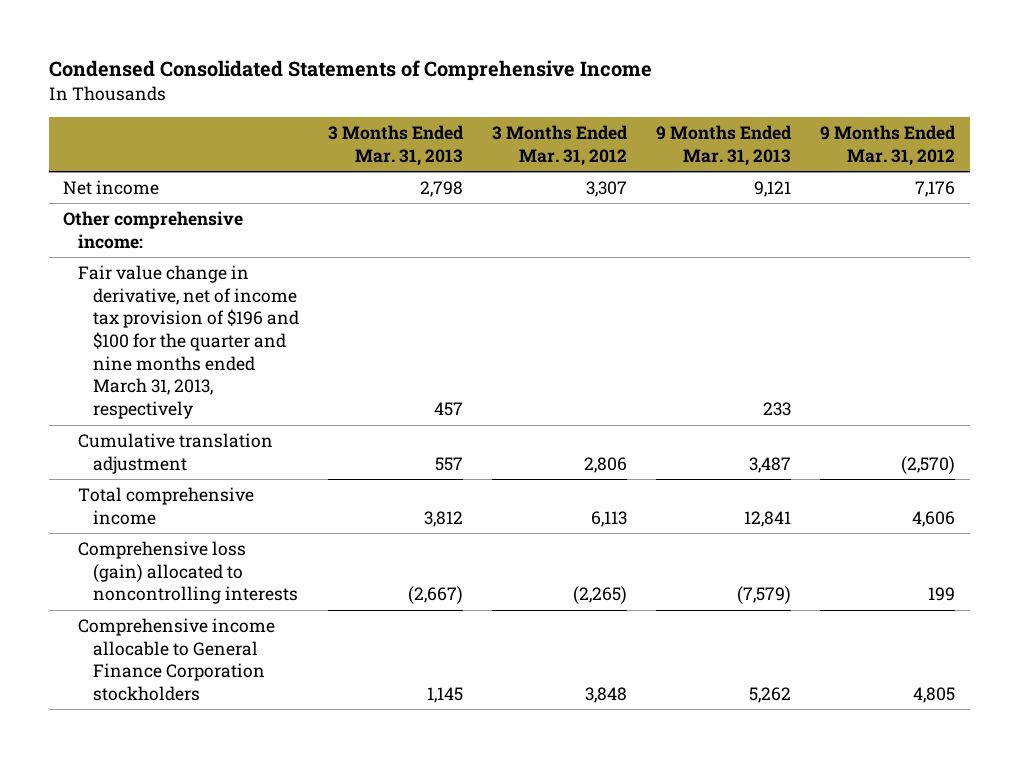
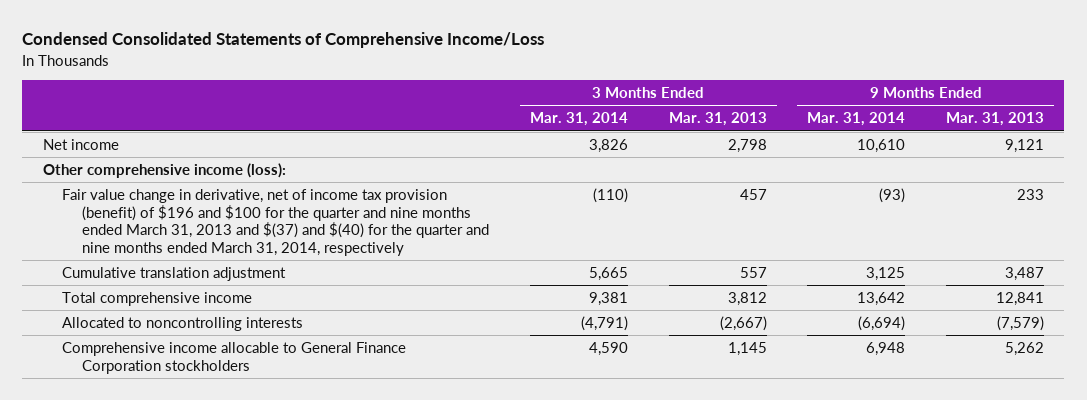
[48,60,652,82] Condensed Consolidated Statements of Comprehensive Income -> [22,32,545,49] Condensed Consolidated Statements of Comprehensive Income/Loss
[492,125,629,166] 3 Months Ended Mar. 31, 2012 -> none
[820,125,957,166] 9 Months Ended Mar. 31, 2012 -> none
none -> [529,112,628,127] Mar. 31, 2014
none -> [807,112,906,127] Mar. 31, 2014
[63,211,244,249] Other comprehensive income: -> [42,162,286,178] Other comprehensive income (loss):
[78,265,300,420] Fair value change in derivative, net of income tax provision of $196 and $100 for the quarter and nine months ended March 31, 2013, respectively -> [62,188,489,257] Fair value change in derivative, net of income tax provision (benefit) of $196 and $100 for the quarter and nine months ended March 31, 2013 and $(37) and $(40) for the quarter and nine months ended March 31, 2014, respectively
[78,541,299,605] Comprehensive loss (gain) allocated to noncontrolling interests -> [62,316,304,331] Allocated to noncontrolling interests

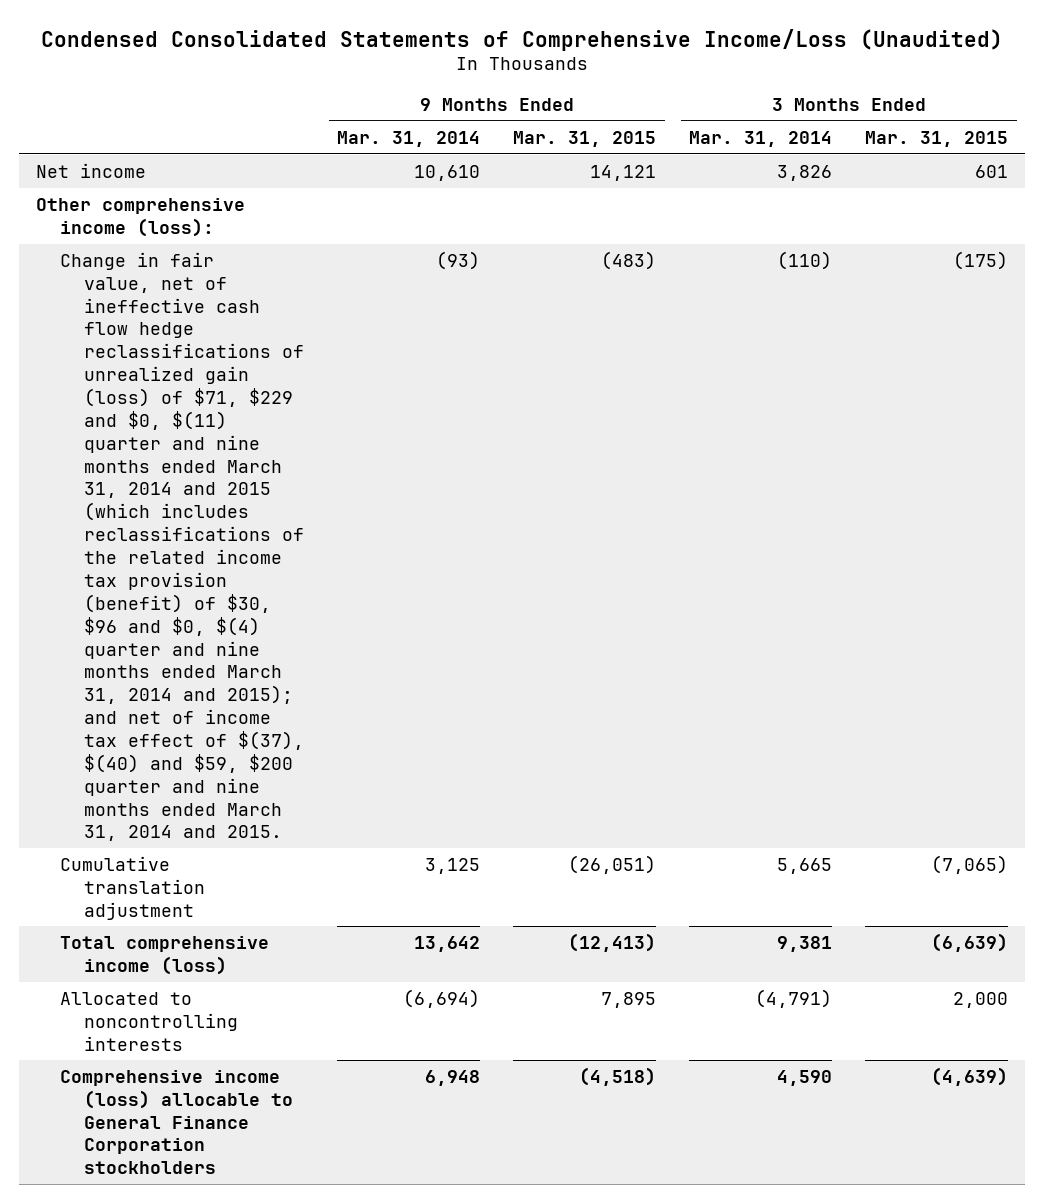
[22,32,545,49] Condensed Consolidated Statements of Comprehensive Income/Loss -> [41,28,1004,51] Condensed Consolidated Statements of Comprehensive Income/Loss (Unaudited)
[668,112,767,127] Mar. 31, 2013 -> none
[946,112,1045,127] Mar. 31, 2013 -> none
none -> [513,130,657,147] Mar. 31, 2015
none -> [865,130,1009,147] Mar. 31, 2015
[62,188,489,257] Fair value change in derivative, net of income tax provision (benefit) of $196 and $100 for the quarter and nine months ended March 31, 2013 and $(37) and $(40) for the quarter and nine months ended March 31, 2014, respectively -> [59,251,305,842] Change in fair value, net of ineffective cash flow hedge reclassifications of unrealized gain (loss) of $71, $229 and $0, $(11) quarter and nine months ended March 31, 2014 and 2015 (which includes reclassifications of the related income tax provision (benefit) of $30, $96 and $0, $(4) quarter and nine months ended March 31, 2014 and 2015); and net of income tax effect of $(37), $(40) and $59, $200 quarter and nine months ended March 31, 2014 and 2015.
[62,291,253,306] Total comprehensive income -> [59,935,269,975] Total comprehensive income (loss)
[62,341,407,374] Comprehensive income allocable to General Finance Corporation stockholders -> [59,1069,294,1175] Comprehensive income (loss) allocable to General Finance Corporation stockholders

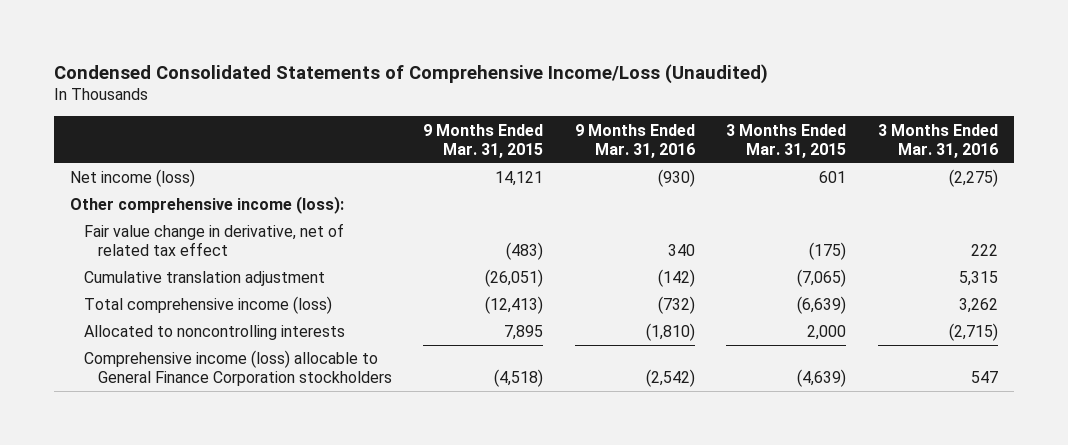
[337,130,481,147] Mar. 31, 2014 -> none
[689,130,833,147] Mar. 31, 2014 -> none
none -> [574,123,695,158] 9 Months Ended Mar. 31, 2016
none -> [877,123,998,158] 3 Months Ended Mar. 31, 2016
[35,162,146,178] Net income -> [69,169,195,188] Net income (loss)
[59,251,305,842] Change in fair value, net of ineffective cash flow hedge reclassifications of unrealized gain (loss) of $71, $229 and $0, $(11) quarter and nine months ended March 31, 2014 and 2015 (which includes reclassifications of the related income tax provision (benefit) of $30, $96 and $0, $(4) quarter and nine months ended March 31, 2014 and 2015); and net of income tax effect of $(37), $(40) and $59, $200 quarter and nine months ended March 31, 2014 and 2015. -> [83,223,344,257] Fair value change in derivative, net of related tax effect

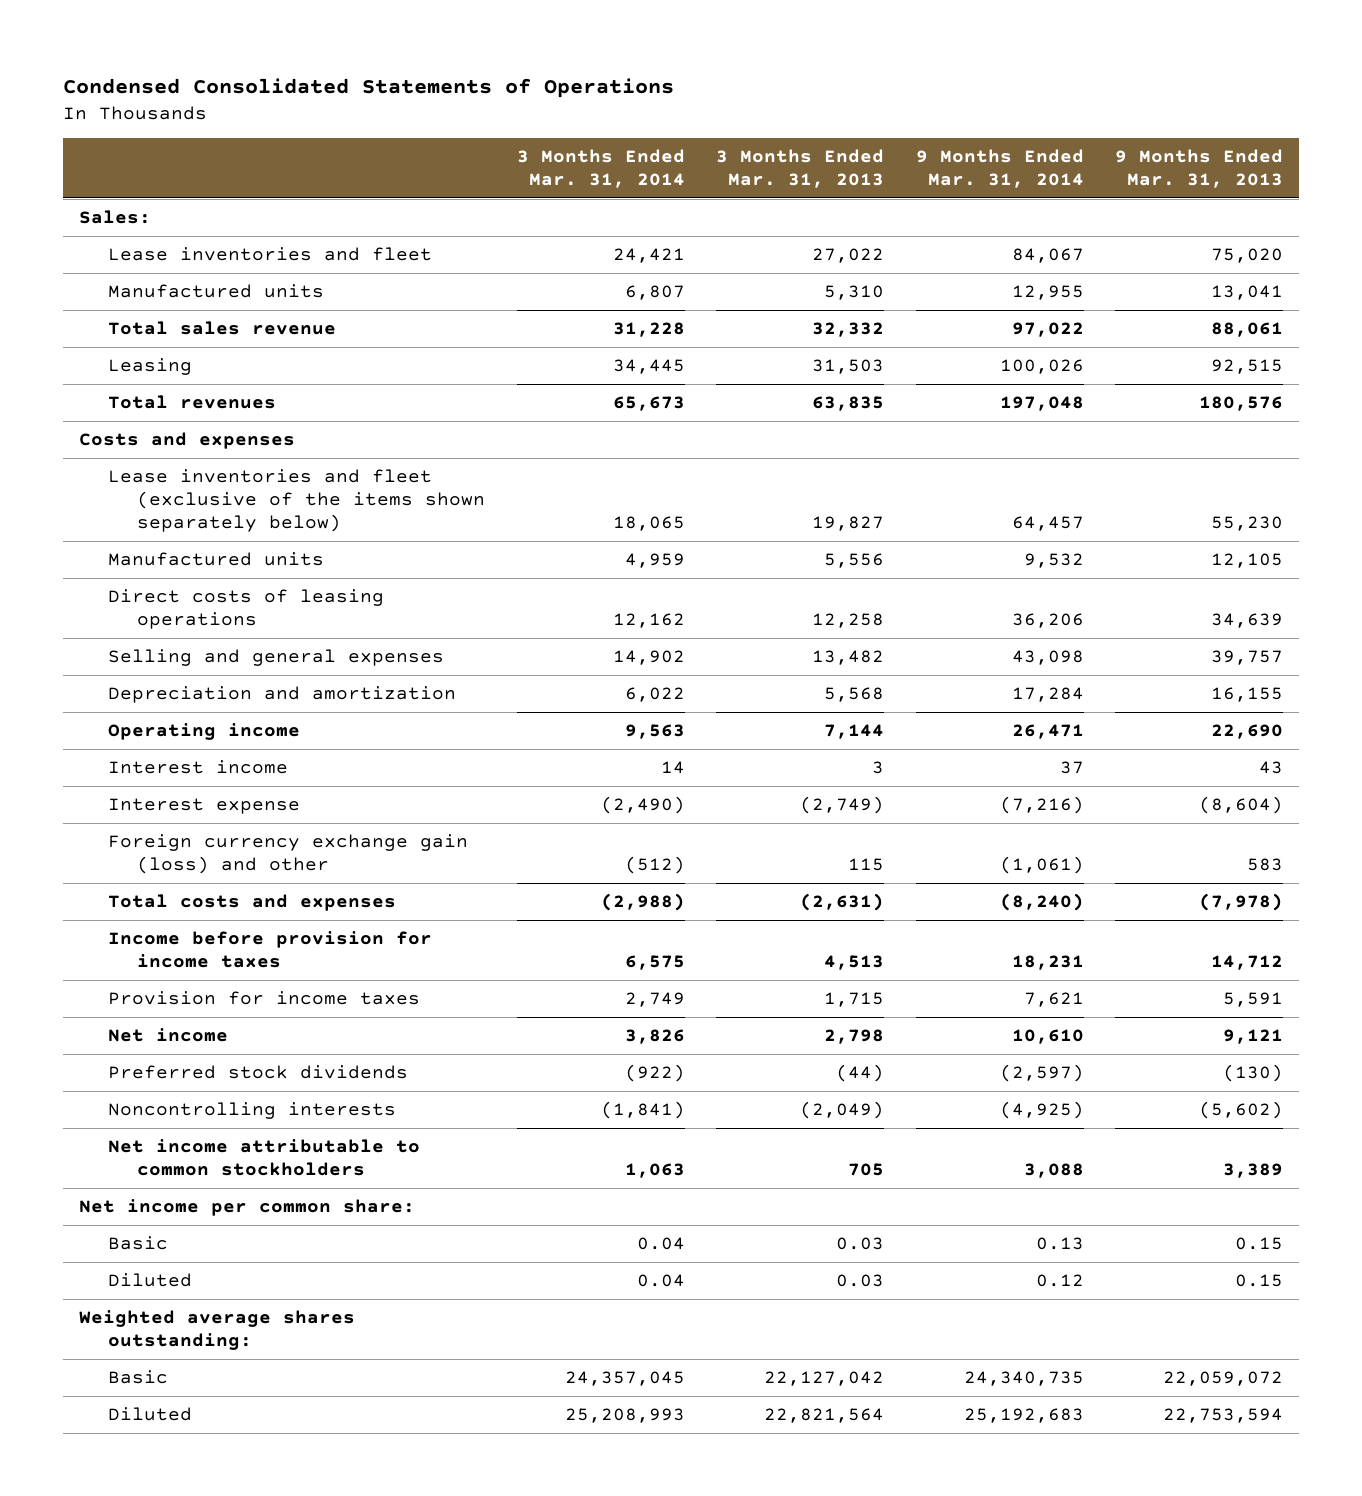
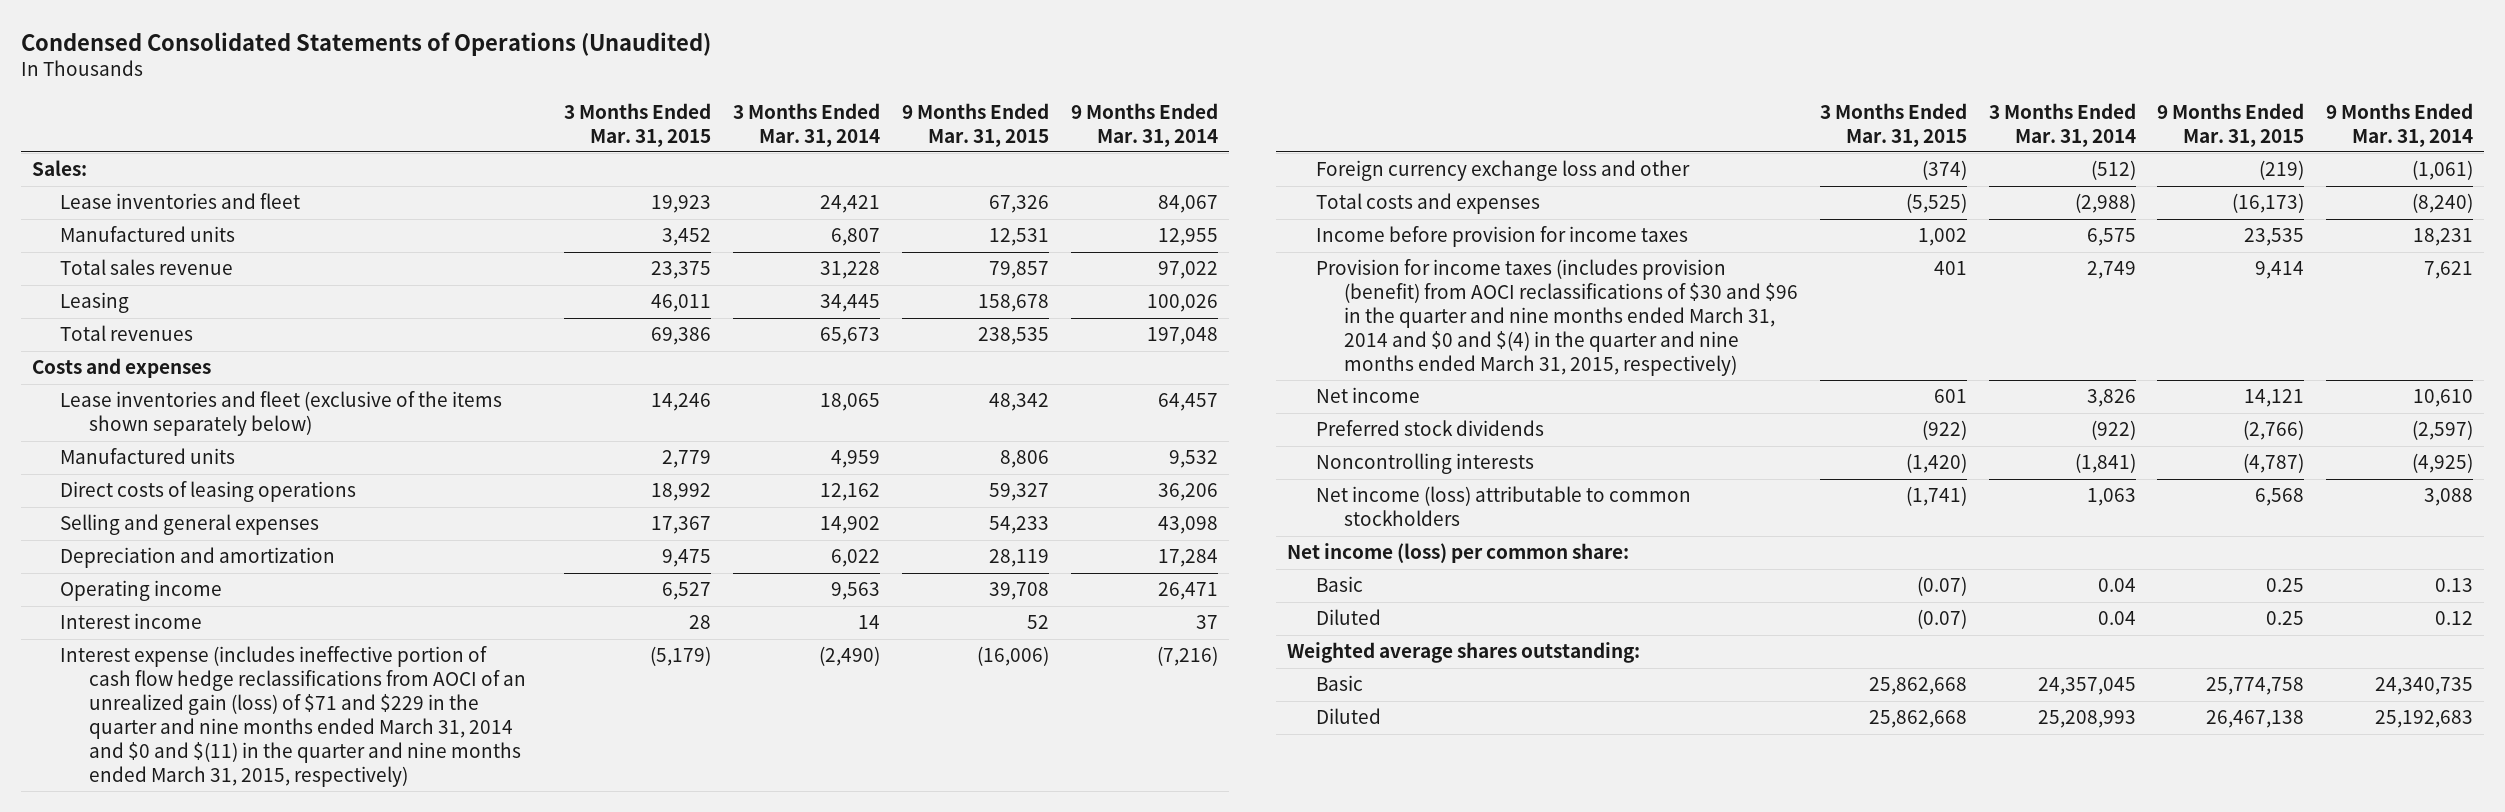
[62,77,674,98] Condensed Consolidated Statements of Operations -> [21,31,712,56] Condensed Consolidated Statements of Operations (Unaudited)
[716,149,885,189] 3 Months Ended Mar. 31, 2013 -> none
[1115,149,1284,189] 9 Months Ended Mar. 31, 2013 -> none
none -> [564,102,712,147] 3 Months Ended Mar. 31, 2015
none -> [902,102,1050,147] 9 Months Ended Mar. 31, 2015
[107,798,300,815] Interest expense -> [60,646,526,787] Interest expense (includes ineffective portion of cash flow hedge reclassifications from AOCI of an unrealized gain (loss) of $71 and $229 in the quarter and nine months ended March 31, 2014 and $0 and $(11) in the quarter and nine months ended March 31, 2015, respectively)
[107,834,468,875] Foreign currency exchange gain (loss) and other -> [1315,160,1690,182] Foreign currency exchange loss and other
[107,991,420,1006] Provision for income taxes -> [1315,259,1798,376] Provision for income taxes (includes provision (benefit) from AOCI reclassifications of $30 and $96 in the quarter and nine months ended March 31, 2014 and $0 and $(4) in the quarter and nine months ended March 31, 2015, respectively)
[107,1139,420,1177] Net income attributable to common stockholders -> [1315,486,1691,527] Net income (loss) attributable to common stockholders
[78,1199,415,1217] Net income per common share: -> [1287,543,1630,564] Net income (loss) per common share:

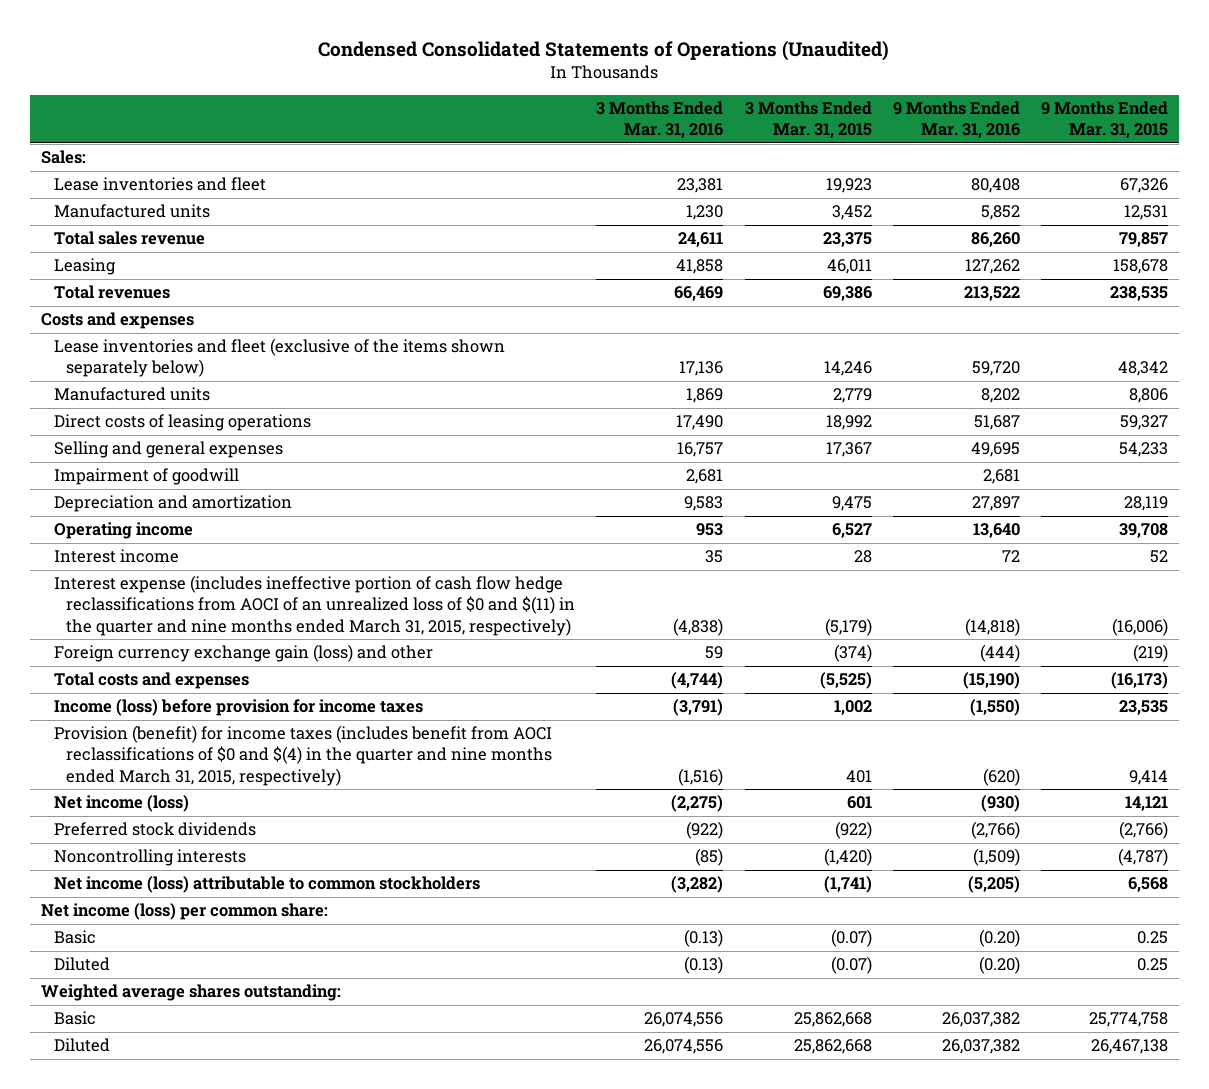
[733,102,881,147] 3 Months Ended Mar. 31, 2014 -> none
[1070,102,1218,147] 9 Months Ended Mar. 31, 2014 -> none
none -> [596,100,724,139] 3 Months Ended Mar. 31, 2016
none -> [892,100,1020,139] 9 Months Ended Mar. 31, 2016
none -> [53,468,239,486] Impairment of goodwill
[60,646,526,787] Interest expense (includes ineffective portion of cash flow hedge reclassifications from AOCI of an unrealized gain (loss) of $71 and $229 in the quarter and nine months ended March 31, 2014 and $0 and $(11) in the quarter and nine months ended March 31, 2015, respectively) -> [53,575,576,636] Interest expense (includes ineffective portion of cash flow hedge reclassifications from AOCI of an unrealized loss of $0 and $(11) in the quarter and nine months ended March 31, 2015, respectively)
[1315,160,1690,182] Foreign currency exchange loss and other -> [53,644,433,663] Foreign currency exchange gain (loss) and other
[1315,226,1688,248] Income before provision for income taxes -> [53,699,423,717] Income (loss) before provision for income taxes
[1315,259,1798,376] Provision for income taxes (includes provision (benefit) from AOCI reclassifications of $30 and $96 in the quarter and nine months ended March 31, 2014 and $0 and $(4) in the quarter and nine months ended March 31, 2015, respectively) -> [53,725,553,786] Provision (benefit) for income taxes (includes benefit from AOCI reclassifications of $0 and $(4) in the quarter and nine months ended March 31, 2015, respectively)
[1315,387,1420,404] Net income -> [53,795,189,813] Net income (loss)

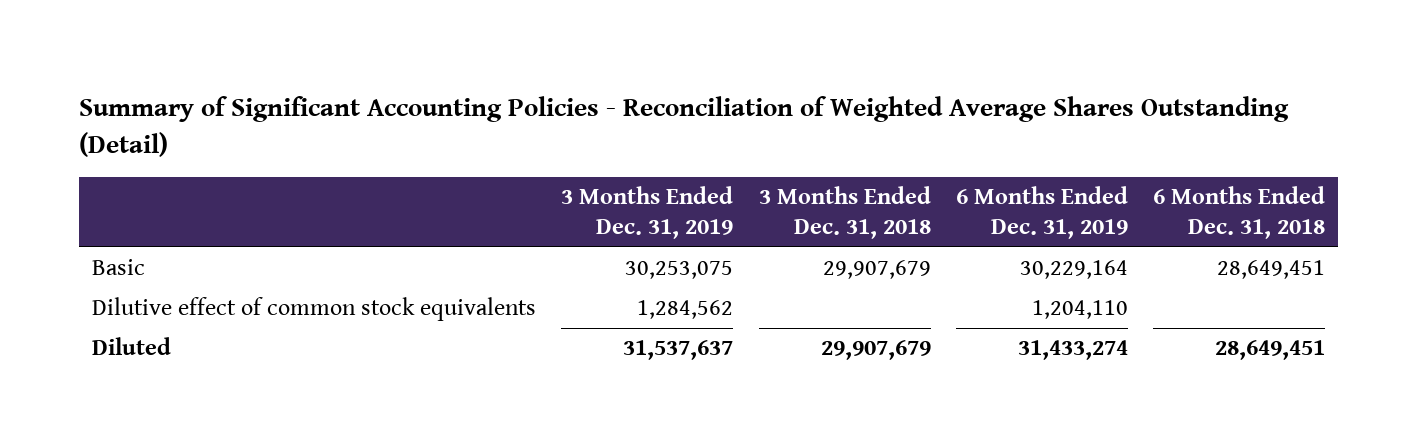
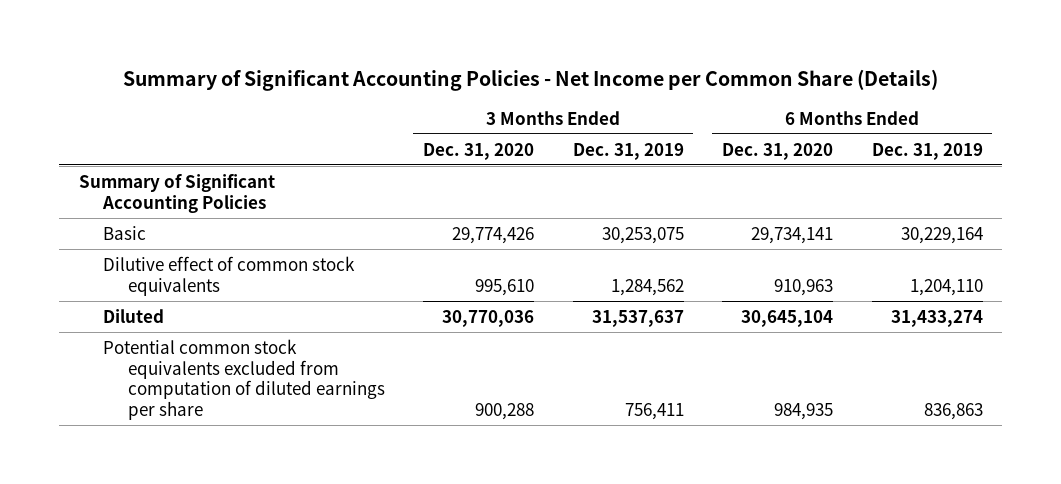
[79,96,1290,157] Summary of Significant Accounting Policies - Reconciliation of Weighted Average Shares Outstanding (Detail) -> [122,68,938,91] Summary of Significant Accounting Policies - Net Income per Common Share (Details)
[758,185,931,240] 3 Months Ended Dec. 31, 2018 -> none
[1153,185,1326,240] 6 Months Ended Dec. 31, 2018 -> none
none -> [423,142,535,160] Dec. 31, 2020
none -> [722,142,834,160] Dec. 31, 2020
none -> [78,173,275,213] Summary of Significant Accounting Policies
none -> [103,338,385,421] Potential common stock equivalents excluded from computation of diluted earnings per share

